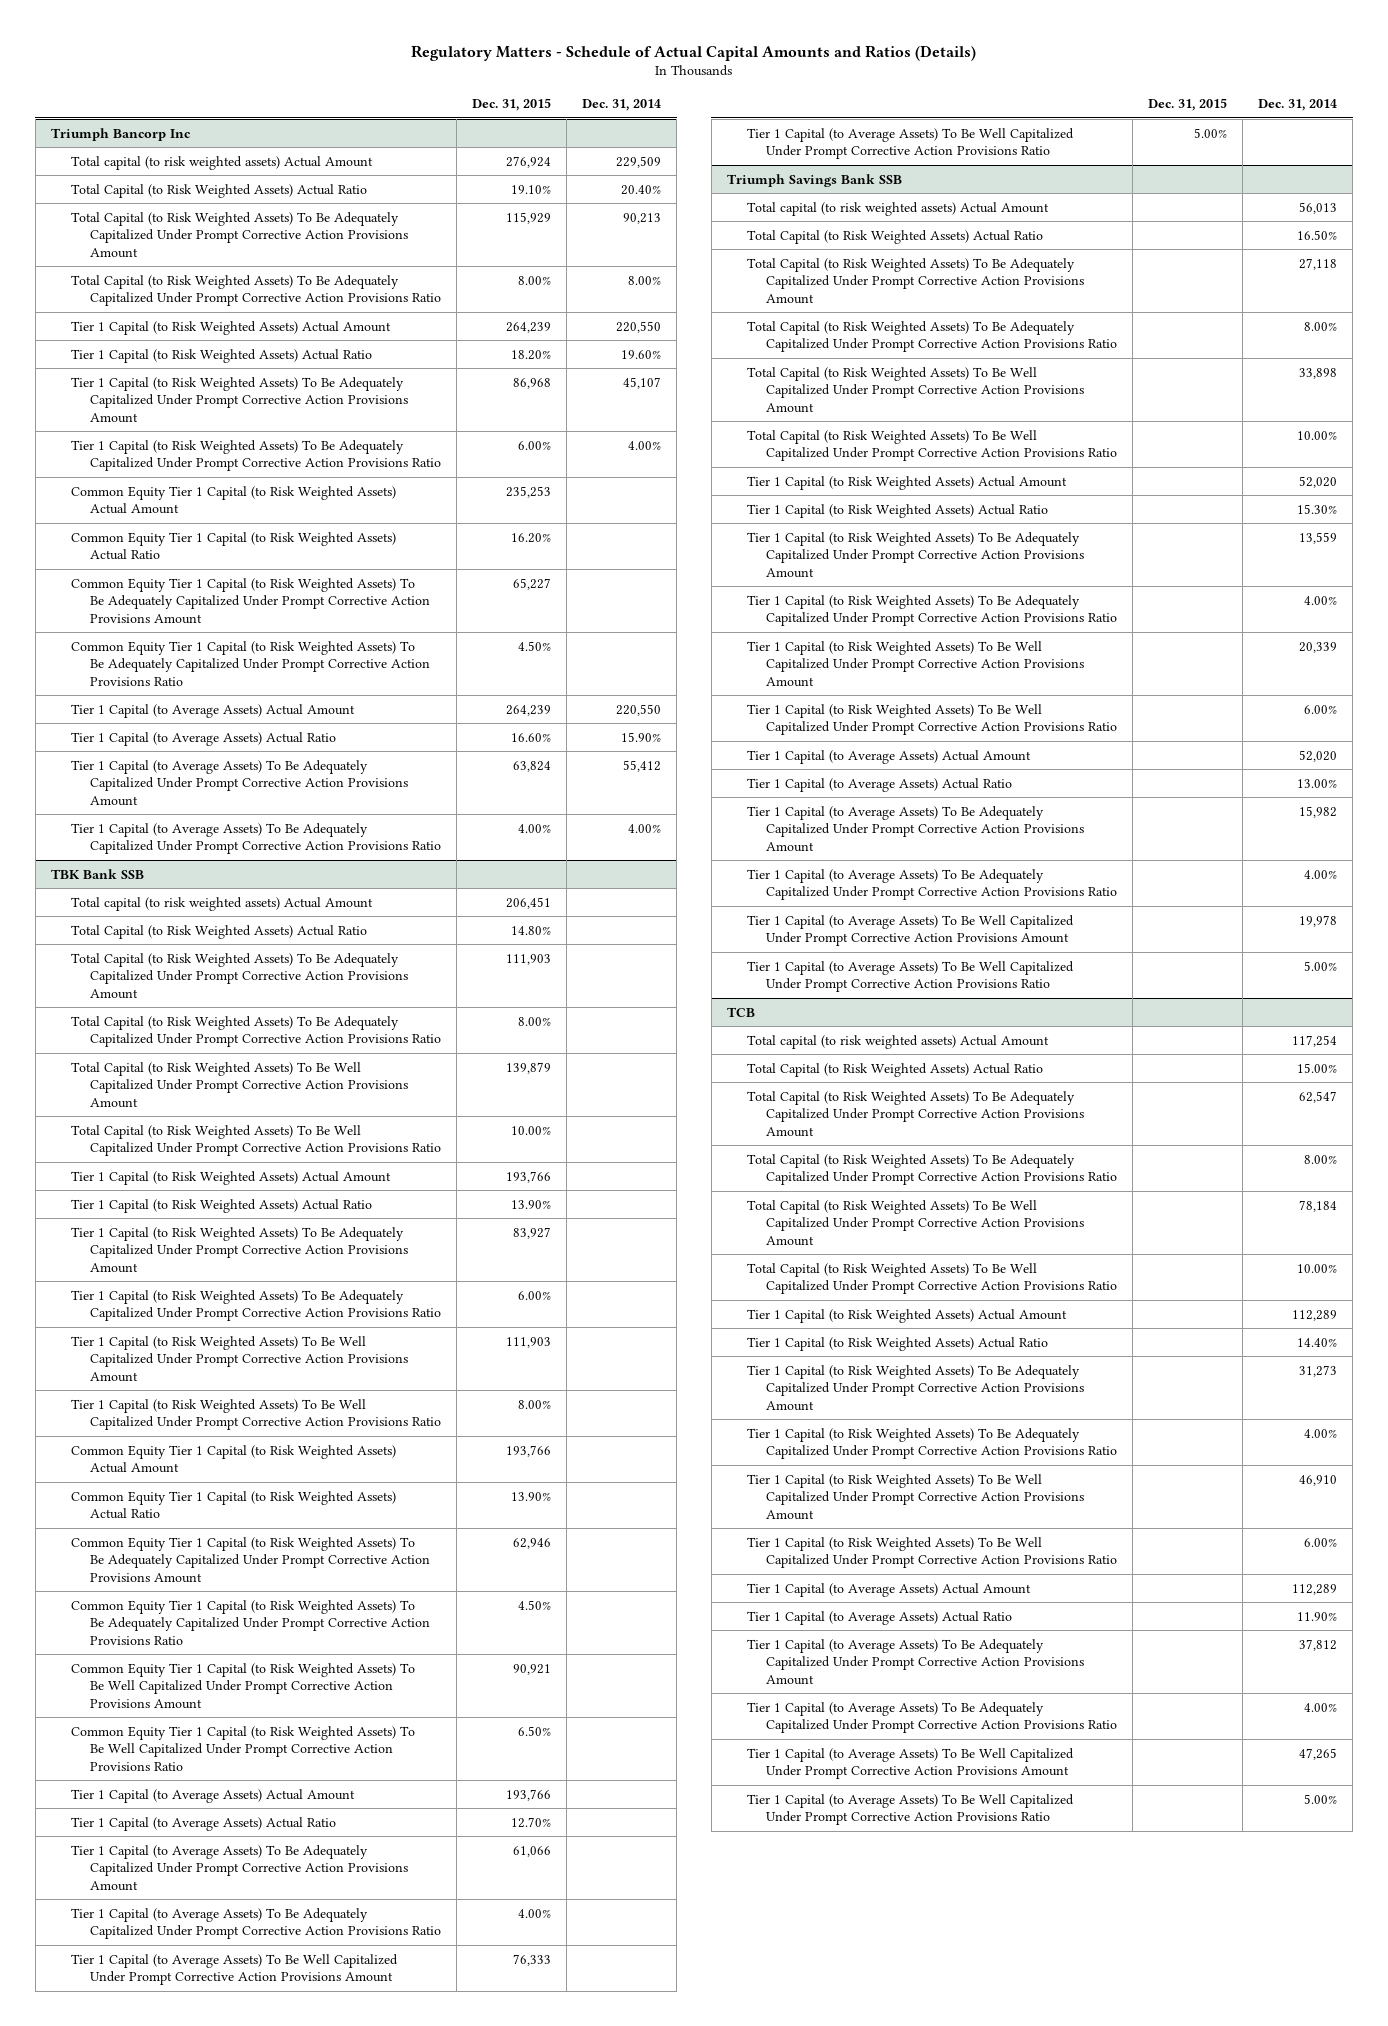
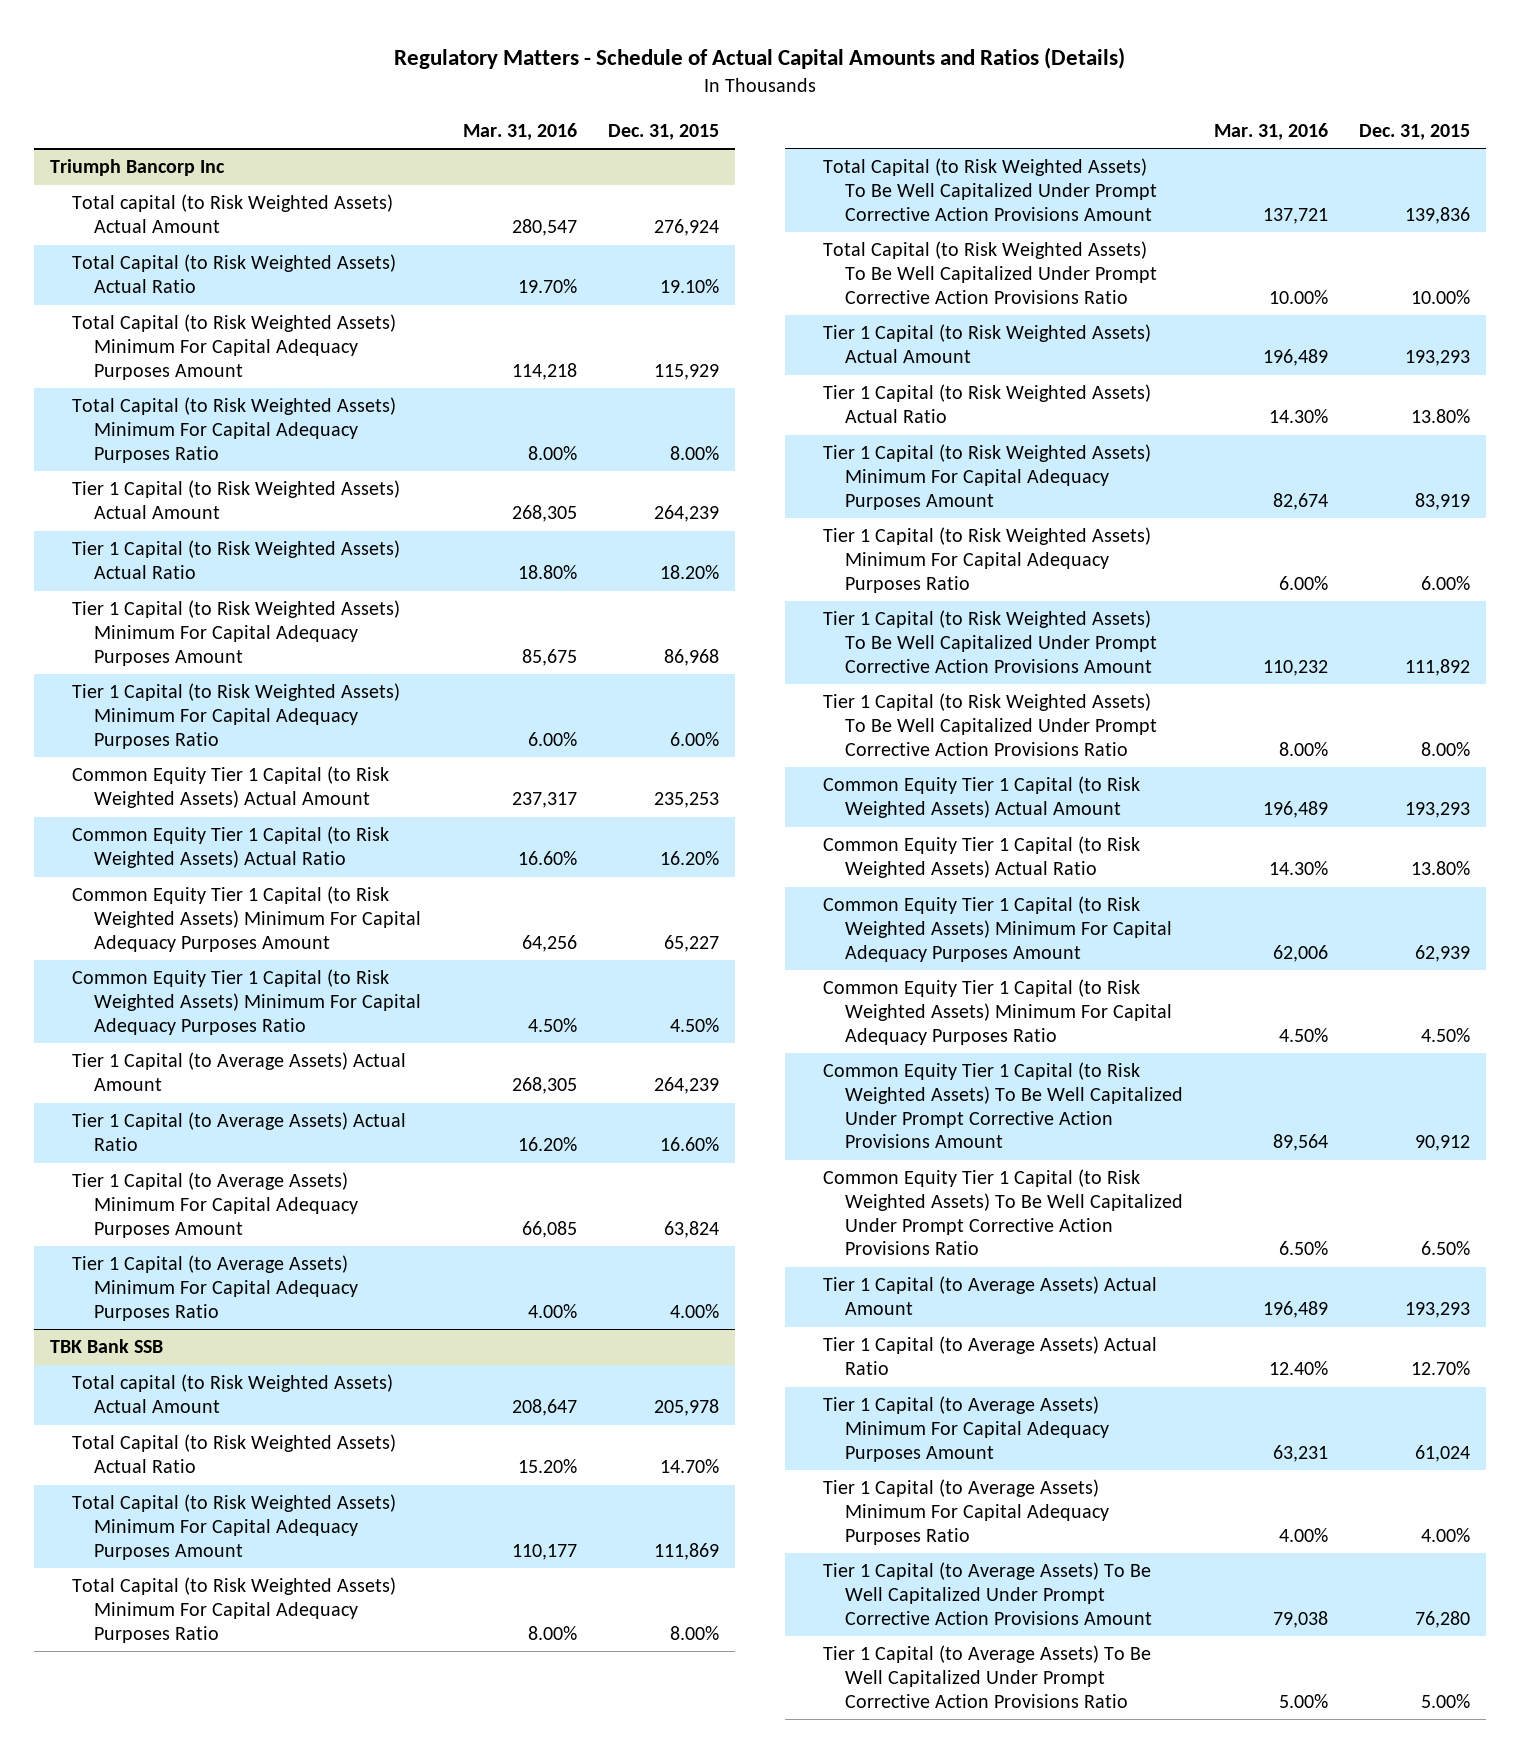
[582,98,662,111] Dec. 31, 2014 -> none
none -> [463,122,578,140] Mar. 31, 2016
[70,155,373,170] Total capital (to risk weighted assets) Actual Amount -> [71,194,393,234] Total capital (to Risk Weighted Assets) Actual Amount
[70,211,409,258] Total Capital (to Risk Weighted Assets) To Be Adequately Capitalized Under Prompt Corrective Action Provisions Amount -> [71,314,396,380] Total Capital (to Risk Weighted Assets) Minimum For Capital Adequacy Purposes Amount
[70,274,442,307] Total Capital (to Risk Weighted Assets) To Be Adequately Capitalized Under Prompt Corrective Action Provisions Ratio -> [71,397,396,463] Total Capital (to Risk Weighted Assets) Minimum For Capital Adequacy Purposes Ratio
[70,376,409,423] Tier 1 Capital (to Risk Weighted Assets) To Be Adequately Capitalized Under Prompt Corrective Action Provisions Amount -> [71,600,400,666] Tier 1 Capital (to Risk Weighted Assets) Minimum For Capital Adequacy Purposes Amount
[70,439,442,472] Tier 1 Capital (to Risk Weighted Assets) To Be Adequately Capitalized Under Prompt Corrective Action Provisions Ratio -> [71,683,400,749] Tier 1 Capital (to Risk Weighted Assets) Minimum For Capital Adequacy Purposes Ratio
[70,577,431,624] Common Equity Tier 1 Capital (to Risk Weighted Assets) To Be Adequately Capitalized Under Prompt Corrective Action Provisions Amount -> [71,886,422,952] Common Equity Tier 1 Capital (to Risk Weighted Assets) Minimum For Capital Adequacy Purposes Amount
[70,640,431,686] Common Equity Tier 1 Capital (to Risk Weighted Assets) To Be Adequately Capitalized Under Prompt Corrective Action Provisions Ratio -> [71,969,422,1035] Common Equity Tier 1 Capital (to Risk Weighted Assets) Minimum For Capital Adequacy Purposes Ratio
[70,759,409,806] Tier 1 Capital (to Average Assets) To Be Adequately Capitalized Under Prompt Corrective Action Provisions Amount -> [71,1172,359,1238] Tier 1 Capital (to Average Assets) Minimum For Capital Adequacy Purposes Amount
[70,822,442,855] Tier 1 Capital (to Average Assets) To Be Adequately Capitalized Under Prompt Corrective Action Provisions Ratio -> [71,1255,359,1321] Tier 1 Capital (to Average Assets) Minimum For Capital Adequacy Purposes Ratio
[70,896,373,911] Total capital (to risk weighted assets) Actual Amount -> [71,1374,393,1414] Total capital (to Risk Weighted Assets) Actual Amount
[506,896,552,909] 206,451 -> [654,1399,720,1417] 205,978
[511,925,552,935] 14.80% -> [660,1459,720,1474] 14.70%
[70,952,409,999] Total Capital (to Risk Weighted Assets) To Be Adequately Capitalized Under Prompt Corrective Action Provisions Amount -> [71,1494,396,1560] Total Capital (to Risk Weighted Assets) Minimum For Capital Adequacy Purposes Amount
[506,953,552,965] 111,903 -> [654,1542,720,1560] 111,869
[70,1015,442,1048] Total Capital (to Risk Weighted Assets) To Be Adequately Capitalized Under Prompt Corrective Action Provisions Ratio -> [71,1577,396,1643] Total Capital (to Risk Weighted Assets) Minimum For Capital Adequacy Purposes Ratio
[506,1061,552,1074] 139,879 -> [1404,206,1470,224] 139,836
[506,1170,552,1183] 193,766 -> [1404,350,1470,367] 193,293
[511,1199,552,1209] 13.90% -> [1410,409,1470,424] 13.80%
[70,1226,409,1273] Tier 1 Capital (to Risk Weighted Assets) To Be Adequately Capitalized Under Prompt Corrective Action Provisions Amount -> [822,444,1151,510] Tier 1 Capital (to Risk Weighted Assets) Minimum For Capital Adequacy Purposes Amount
[513,1226,552,1239] 83,927 -> [1414,492,1470,510] 83,919
[70,1289,442,1322] Tier 1 Capital (to Risk Weighted Assets) To Be Adequately Capitalized Under Prompt Corrective Action Provisions Ratio -> [822,527,1151,593] Tier 1 Capital (to Risk Weighted Assets) Minimum For Capital Adequacy Purposes Ratio
[506,1336,552,1348] 111,903 -> [1404,658,1470,676] 111,892
[506,1444,552,1457] 193,766 -> [1404,802,1470,819] 193,293
[511,1491,552,1501] 13.90% -> [1410,861,1470,876] 13.80%
[70,1536,431,1583] Common Equity Tier 1 Capital (to Risk Weighted Assets) To Be Adequately Capitalized Under Prompt Corrective Action Provisions Amount -> [822,896,1172,962] Common Equity Tier 1 Capital (to Risk Weighted Assets) Minimum For Capital Adequacy Purposes Amount
[513,1537,552,1549] 62,946 -> [1414,944,1470,962] 62,939
[70,1599,431,1645] Common Equity Tier 1 Capital (to Risk Weighted Assets) To Be Adequately Capitalized Under Prompt Corrective Action Provisions Ratio -> [822,979,1172,1045] Common Equity Tier 1 Capital (to Risk Weighted Assets) Minimum For Capital Adequacy Purposes Ratio
[513,1663,552,1675] 90,921 -> [1414,1135,1470,1152] 90,912
[506,1788,552,1801] 193,766 -> [1404,1302,1470,1319] 193,293
[70,1844,409,1891] Tier 1 Capital (to Average Assets) To Be Adequately Capitalized Under Prompt Corrective Action Provisions Amount -> [822,1396,1109,1462] Tier 1 Capital (to Average Assets) Minimum For Capital Adequacy Purposes Amount
[513,1845,552,1857] 61,066 -> [1414,1444,1470,1462] 61,024
[70,1907,442,1940] Tier 1 Capital (to Average Assets) To Be Adequately Capitalized Under Prompt Corrective Action Provisions Ratio -> [822,1479,1109,1545] Tier 1 Capital (to Average Assets) Minimum For Capital Adequacy Purposes Ratio
[513,1953,552,1966] 76,333 -> [1414,1610,1470,1628] 76,280
[726,173,902,187] Triumph Savings Bank SSB -> none
[746,201,1049,216] Total capital (to risk weighted assets) Actual Amount -> none
[746,229,1043,244] Total Capital (to Risk Weighted Assets) Actual Ratio -> none
[746,257,1085,304] Total Capital (to Risk Weighted Assets) To Be Adequately Capitalized Under Prompt Corrective Action Provisions Amount -> none
[746,320,1118,353] Total Capital (to Risk Weighted Assets) To Be Adequately Capitalized Under Prompt Corrective Action Provisions Ratio -> none
[746,366,1085,413] Total Capital (to Risk Weighted Assets) To Be Well Capitalized Under Prompt Corrective Action Provisions Amount -> none
[746,429,1118,462] Total Capital (to Risk Weighted Assets) To Be Well Capitalized Under Prompt Corrective Action Provisions Ratio -> none
[746,475,1067,490] Tier 1 Capital (to Risk Weighted Assets) Actual Amount -> none
[746,503,1048,518] Tier 1 Capital (to Risk Weighted Assets) Actual Ratio -> none
[746,531,1085,578] Tier 1 Capital (to Risk Weighted Assets) To Be Adequately Capitalized Under Prompt Corrective Action Provisions Amount -> none
[746,594,1118,627] Tier 1 Capital (to Risk Weighted Assets) To Be Adequately Capitalized Under Prompt Corrective Action Provisions Ratio -> none
[746,640,1085,687] Tier 1 Capital (to Risk Weighted Assets) To Be Well Capitalized Under Prompt Corrective Action Provisions Amount -> none
[746,703,1118,736] Tier 1 Capital (to Risk Weighted Assets) To Be Well Capitalized Under Prompt Corrective Action Provisions Ratio -> none
[746,749,1031,764] Tier 1 Capital (to Average Assets) Actual Amount -> none
[746,777,1012,792] Tier 1 Capital (to Average Assets) Actual Ratio -> none
[746,805,1085,852] Tier 1 Capital (to Average Assets) To Be Adequately Capitalized Under Prompt Corrective Action Provisions Amount -> none
[746,868,1118,901] Tier 1 Capital (to Average Assets) To Be Adequately Capitalized Under Prompt Corrective Action Provisions Ratio -> none
[746,914,1074,947] Tier 1 Capital (to Average Assets) To Be Well Capitalized Under Prompt Corrective Action Provisions Amount -> none
[746,960,1074,993] Tier 1 Capital (to Average Assets) To Be Well Capitalized Under Prompt Corrective Action Provisions Ratio -> none
[726,1006,755,1017] TCB -> none
[746,1034,1049,1049] Total capital (to risk weighted assets) Actual Amount -> none
[746,1062,1043,1077] Total Capital (to Risk Weighted Assets) Actual Ratio -> none
[746,1090,1085,1137] Total Capital (to Risk Weighted Assets) To Be Adequately Capitalized Under Prompt Corrective Action Provisions Amount -> none
[746,1153,1118,1186] Total Capital (to Risk Weighted Assets) To Be Adequately Capitalized Under Prompt Corrective Action Provisions Ratio -> none
[746,1199,1085,1246] Total Capital (to Risk Weighted Assets) To Be Well Capitalized Under Prompt Corrective Action Provisions Amount -> none
[746,1262,1118,1295] Total Capital (to Risk Weighted Assets) To Be Well Capitalized Under Prompt Corrective Action Provisions Ratio -> none
[746,1308,1067,1323] Tier 1 Capital (to Risk Weighted Assets) Actual Amount -> none
[746,1336,1048,1351] Tier 1 Capital (to Risk Weighted Assets) Actual Ratio -> none
[746,1364,1085,1411] Tier 1 Capital (to Risk Weighted Assets) To Be Adequately Capitalized Under Prompt Corrective Action Provisions Amount -> none
[746,1427,1118,1460] Tier 1 Capital (to Risk Weighted Assets) To Be Adequately Capitalized Under Prompt Corrective Action Provisions Ratio -> none
[746,1473,1085,1520] Tier 1 Capital (to Risk Weighted Assets) To Be Well Capitalized Under Prompt Corrective Action Provisions Amount -> none
[746,1536,1118,1569] Tier 1 Capital (to Risk Weighted Assets) To Be Well Capitalized Under Prompt Corrective Action Provisions Ratio -> none
[746,1582,1031,1597] Tier 1 Capital (to Average Assets) Actual Amount -> none
[746,1610,1012,1625] Tier 1 Capital (to Average Assets) Actual Ratio -> none
[746,1638,1085,1685] Tier 1 Capital (to Average Assets) To Be Adequately Capitalized Under Prompt Corrective Action Provisions Amount -> none
[746,1701,1118,1734] Tier 1 Capital (to Average Assets) To Be Adequately Capitalized Under Prompt Corrective Action Provisions Ratio -> none
[746,1747,1074,1780] Tier 1 Capital (to Average Assets) To Be Well Capitalized Under Prompt Corrective Action Provisions Amount -> none
[746,1793,1074,1826] Tier 1 Capital (to Average Assets) To Be Well Capitalized Under Prompt Corrective Action Provisions Ratio -> none

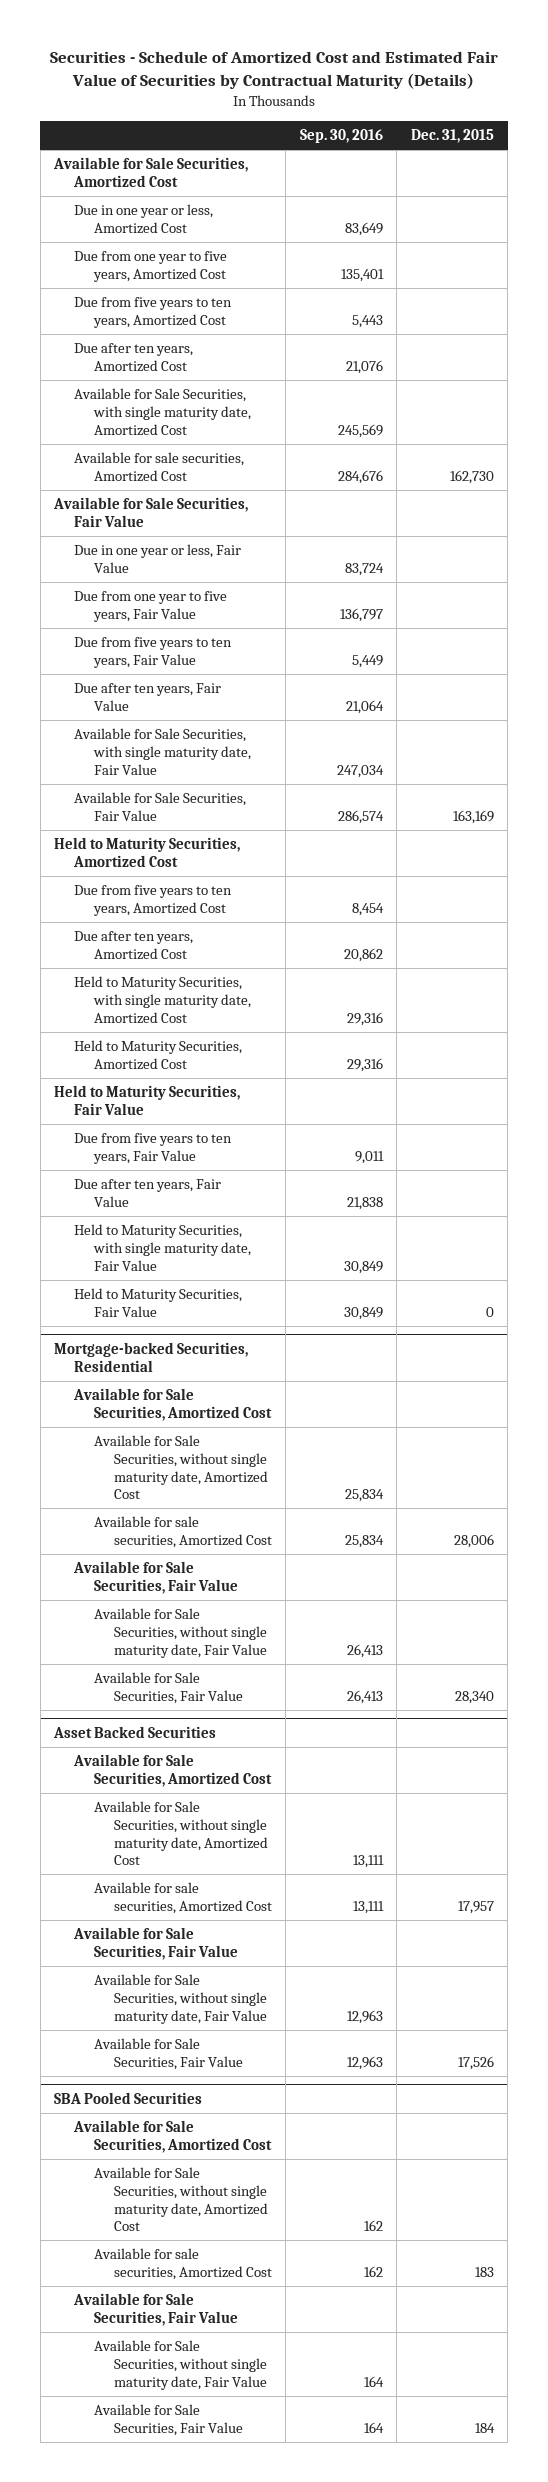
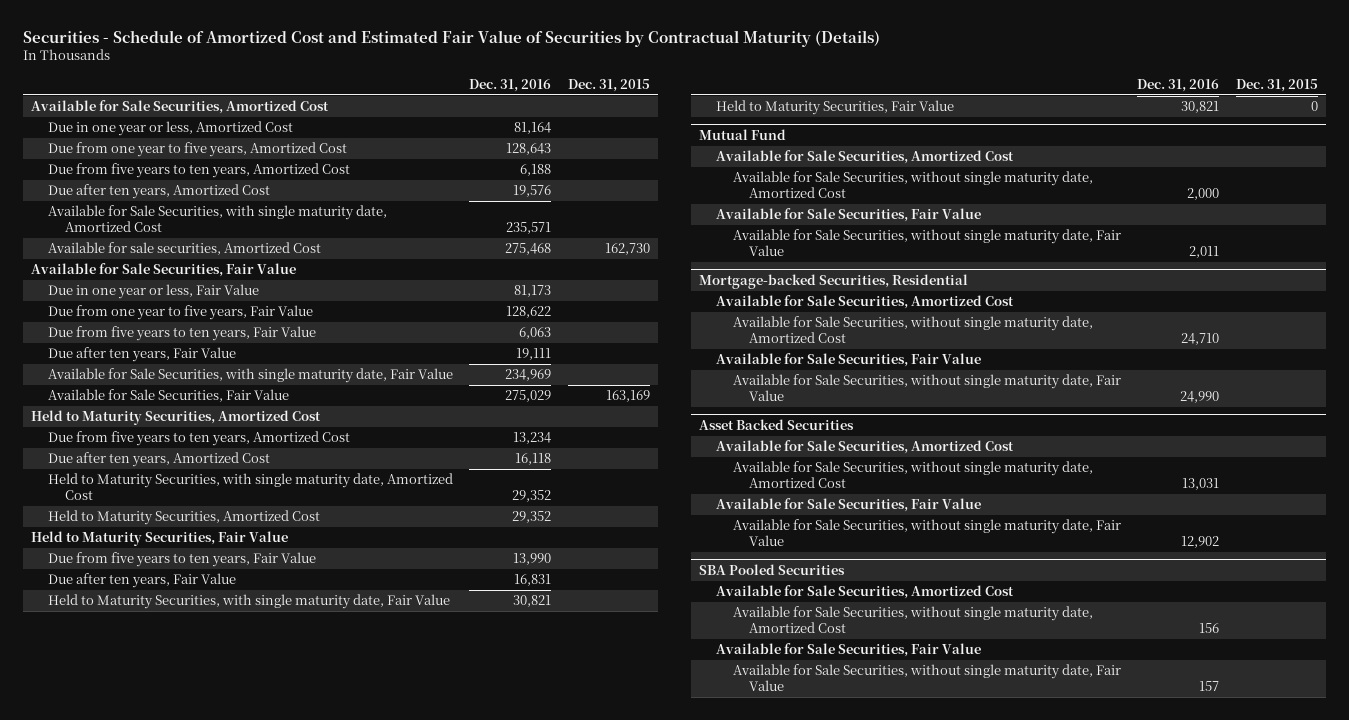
[299,129,383,144] Sep. 30, 2016 -> none
none -> [469,78,552,92] Dec. 31, 2016
none -> [699,129,787,141] Mutual Fund
none -> [715,150,1014,165] Available for Sale Securities, Amortized Cost
none -> [732,171,1093,198] Available for Sale Securities, without single maturity date, Amortized Cost
none -> [715,208,981,223] Available for Sale Securities, Fair Value
none -> [732,229,1121,256] Available for Sale Securities, without single maturity date, Fair Value
[93,1516,272,1548] Available for sale securities, Amortized Cost -> none
[93,1672,243,1704] Available for Sale Securities, Fair Value -> none
[93,1882,272,1914] Available for sale securities, Amortized Cost -> none
[93,2038,243,2070] Available for Sale Securities, Fair Value -> none
[93,2248,272,2280] Available for sale securities, Amortized Cost -> none
[93,2404,243,2436] Available for Sale Securities, Fair Value -> none

